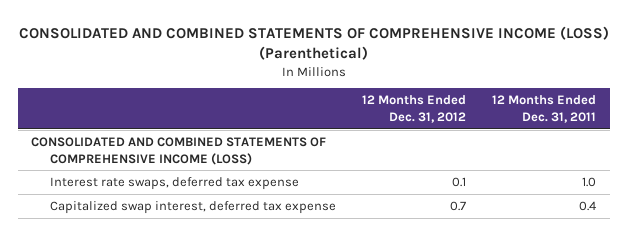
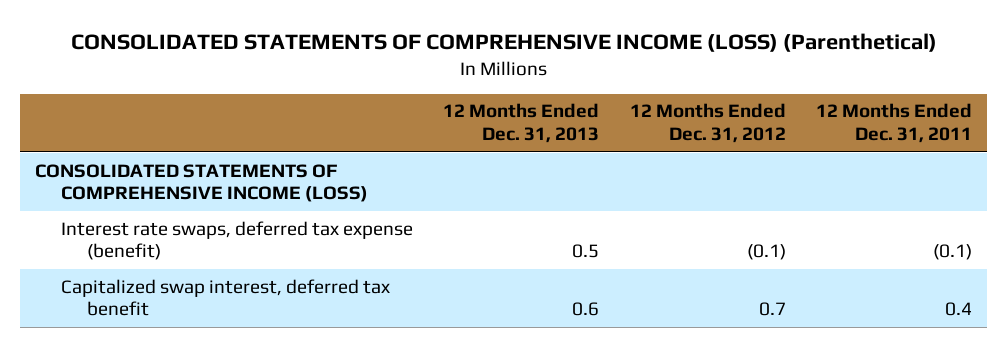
[18,25,609,60] CONSOLIDATED AND COMBINED STATEMENTS OF COMPREHENSIVE INCOME (LOSS) (Parenthetical) -> [70,33,937,53] CONSOLIDATED STATEMENTS OF COMPREHENSIVE INCOME (LOSS) (Parenthetical)
none -> [443,103,600,144] 12 Months Ended Dec. 31, 2013
[30,136,326,165] CONSOLIDATED AND COMBINED STATEMENTS OF COMPREHENSIVE INCOME (LOSS) -> [34,163,368,203] CONSOLIDATED STATEMENTS OF COMPREHENSIVE INCOME (LOSS)
[49,176,299,190] Interest rate swaps, deferred tax expense -> [60,220,413,261] Interest rate swaps, deferred tax expense (benefit)
[452,176,467,187] 0.1 -> [746,244,786,261] (0.1)
[582,176,597,187] 1.0 -> [933,244,973,261] (0.1)
[49,200,336,214] Capitalized swap interest, deferred tax expense -> [60,278,390,317] Capitalized swap interest, deferred tax benefit

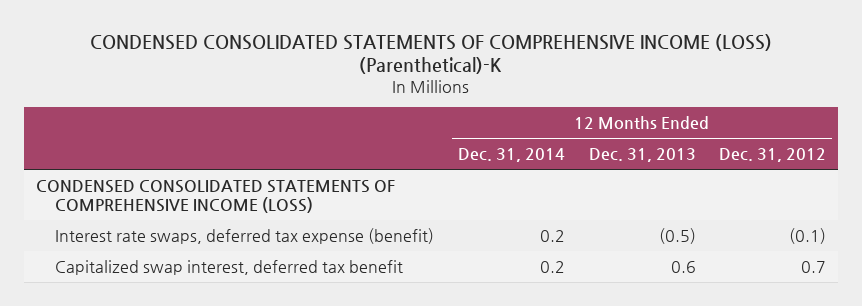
[70,33,937,53] CONSOLIDATED STATEMENTS OF COMPREHENSIVE INCOME (LOSS) (Parenthetical) -> [90,33,773,75] CONDENSED CONSOLIDATED STATEMENTS OF COMPREHENSIVE INCOME (LOSS) (Parenthetical)-K
[816,103,973,144] 12 Months Ended Dec. 31, 2011 -> none
none -> [457,148,565,163] Dec. 31, 2014
[34,163,368,203] CONSOLIDATED STATEMENTS OF COMPREHENSIVE INCOME (LOSS) -> [35,179,395,213] CONDENSED CONSOLIDATED STATEMENTS OF COMPREHENSIVE INCOME (LOSS)
[572,244,600,259] 0.5 -> [658,227,696,244] (0.5)

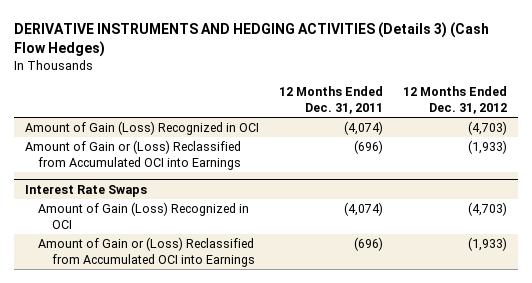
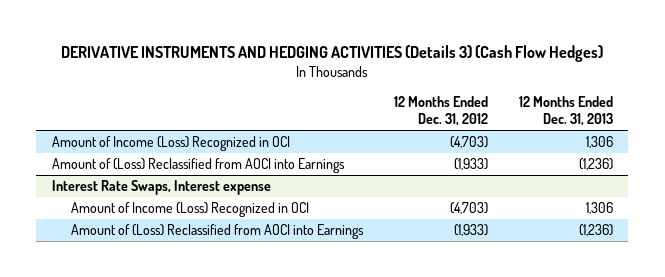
[279,86,384,114] 12 Months Ended Dec. 31, 2011 -> none
none -> [518,95,613,127] 12 Months Ended Dec. 31, 2013
[24,121,259,136] Amount of Gain (Loss) Recognized in OCI -> [51,136,290,152] Amount of Income (Loss) Recognized in OCI
[24,140,242,170] Amount of Gain or (Loss) Reclassified from Accumulated OCI into Earnings -> [51,158,345,174] Amount of (Loss) Reclassified from AOCI into Earnings
[24,184,147,197] Interest Rate Swaps -> [51,180,271,196] Interest Rate Swaps, Interest expense
[38,202,250,229] Amount of Gain (Loss) Recognized in OCI -> [71,202,310,218] Amount of Income (Loss) Recognized in OCI
[38,237,255,267] Amount of Gain or (Loss) Reclassified from Accumulated OCI into Earnings -> [71,224,365,240] Amount of (Loss) Reclassified from AOCI into Earnings

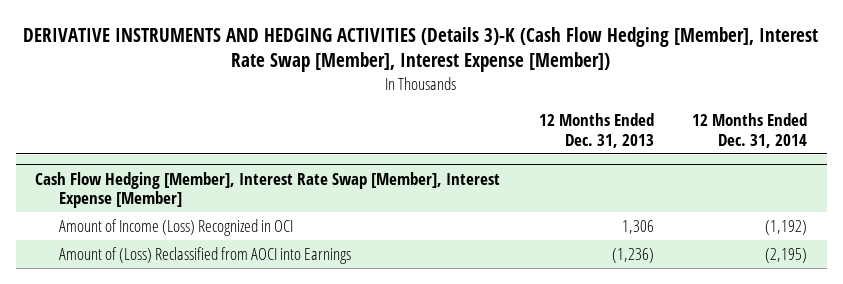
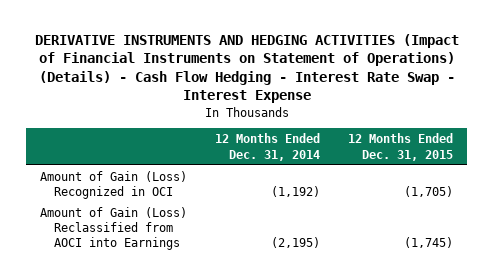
[23,26,819,73] DERIVATIVE INSTRUMENTS AND HEDGING ACTIVITIES (Details 3)-K (Cash Flow Hedging [Member], Interest Rate Swap [Member], Interest Expense [Member]) -> [34,33,459,104] DERIVATIVE INSTRUMENTS AND HEDGING ACTIVITIES (Impact of Financial Instruments on Statement of Operations) (Details) - Cash Flow Hedging - Interest Rate Swap - Interest Expense
[538,113,654,148] 12 Months Ended Dec. 31, 2013 -> none
none -> [348,133,454,161] 12 Months Ended Dec. 31, 2015
[35,171,501,209] Cash Flow Hedging [Member], Interest Rate Swap [Member], Interest Expense [Member] -> none
[59,218,294,236] Amount of Income (Loss) Recognized in OCI -> [40,170,188,200] Amount of Gain (Loss) Recognized in OCI
[59,246,352,264] Amount of (Loss) Reclassified from AOCI into Earnings -> [40,206,188,251] Amount of Gain (Loss) Reclassified from AOCI into Earnings

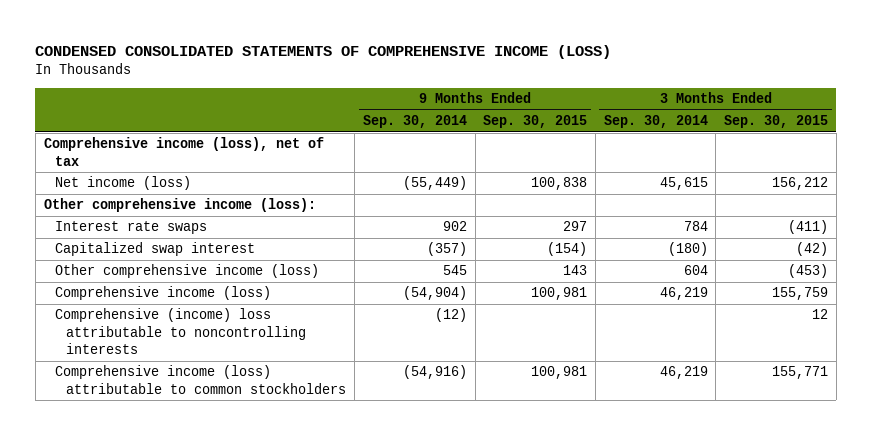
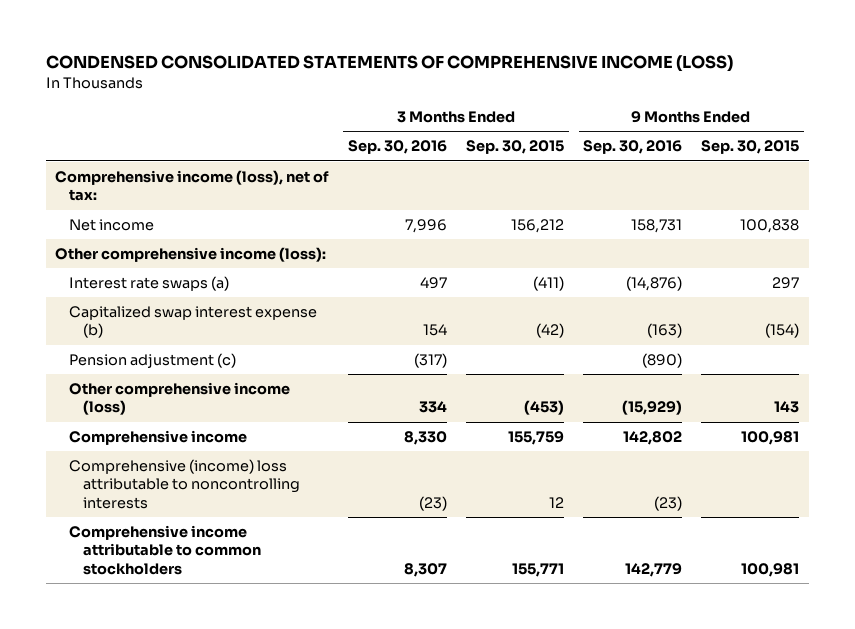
[362,115,467,129] Sep. 30, 2014 -> none
[603,115,708,129] Sep. 30, 2014 -> none
none -> [348,140,448,155] Sep. 30, 2016
none -> [583,140,683,155] Sep. 30, 2016
[43,137,324,166] Comprehensive income (loss), net of tax -> [55,169,330,202] Comprehensive income (loss), net of tax:
[55,176,192,191] Net income (loss) -> [69,218,155,231] Net income
[55,221,208,235] Interest rate swaps -> [69,275,230,291] Interest rate swaps (a)
[55,242,256,257] Capitalized swap interest -> [69,305,318,339] Capitalized swap interest expense (b)
none -> [69,352,237,368] Pension adjustment (c)
[55,286,272,301] Comprehensive income (loss) -> [69,429,248,445] Comprehensive income
[55,365,347,394] Comprehensive income (loss) attributable to common stockholders -> [69,524,262,575] Comprehensive income attributable to common stockholders

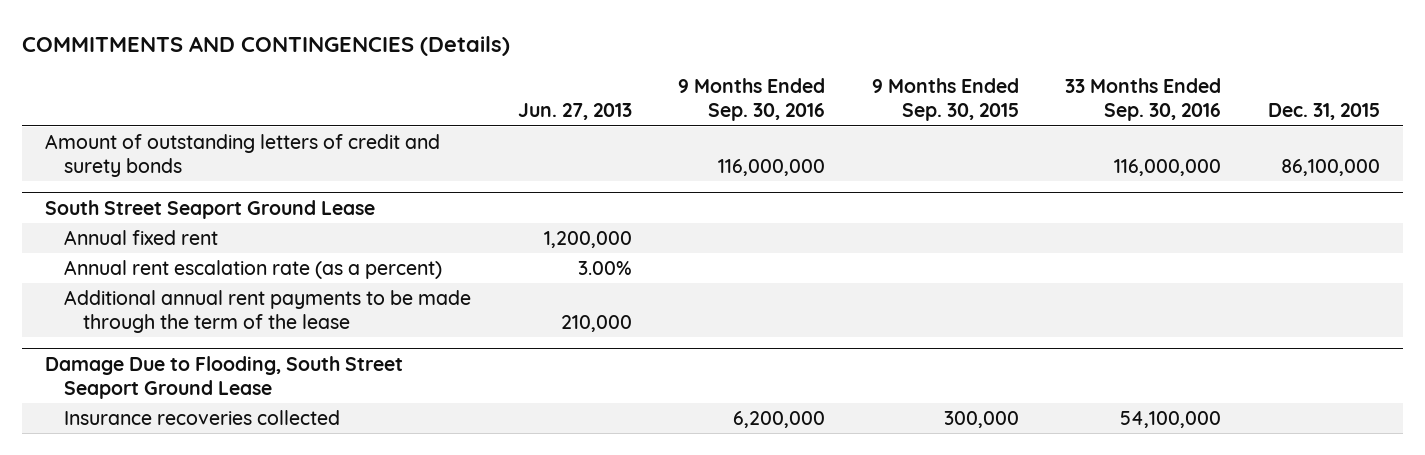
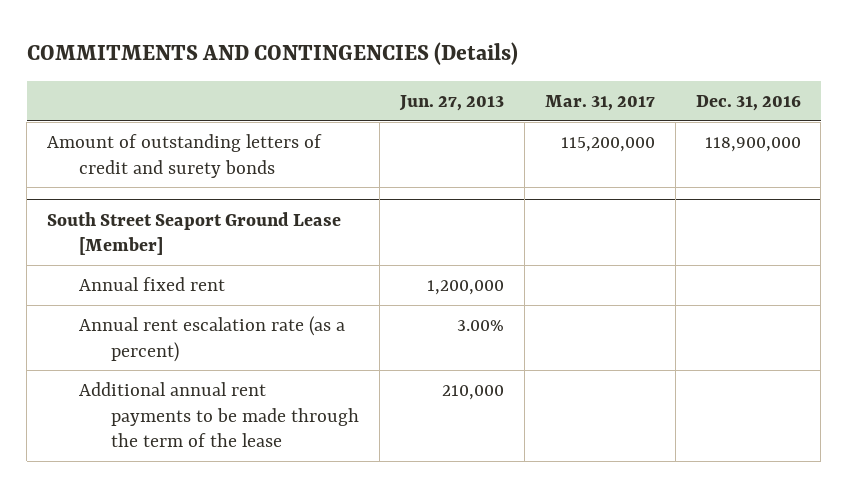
[678,78,826,122] 9 Months Ended Sep. 30, 2016 -> none
[871,78,1019,122] 9 Months Ended Sep. 30, 2015 -> none
[1065,78,1222,122] 33 Months Ended Sep. 30, 2016 -> none
[1267,103,1380,121] Dec. 31, 2015 -> none
none -> [544,94,655,111] Mar. 31, 2017
none -> [695,94,801,111] Dec. 31, 2016
[45,200,376,220] South Street Seaport Ground Lease -> [47,211,342,256] South Street Seaport Ground Lease [Member]
[45,356,404,399] Damage Due to Flooding, South Street Seaport Ground Lease -> none
[64,410,341,426] Insurance recoveries collected -> none

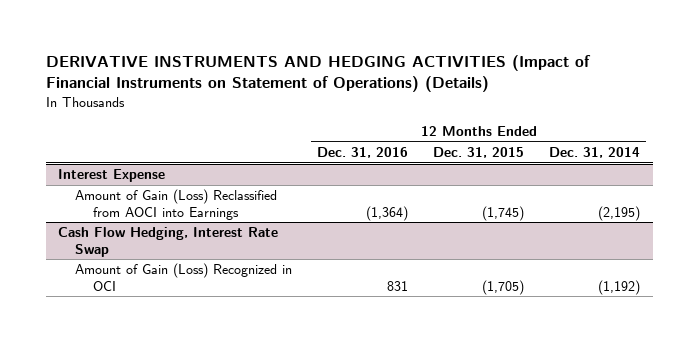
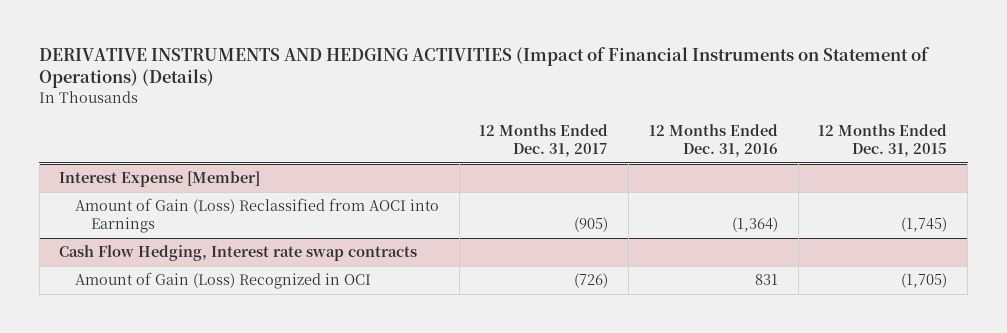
[549,146,641,158] Dec. 31, 2014 -> none
none -> [479,124,609,157] 12 Months Ended Dec. 31, 2017
[58,169,166,183] Interest Expense -> [59,171,261,188] Interest Expense [Member]
[58,227,279,257] Cash Flow Hedging, Interest Rate Swap -> [59,245,418,262] Cash Flow Hedging, Interest rate swap contracts

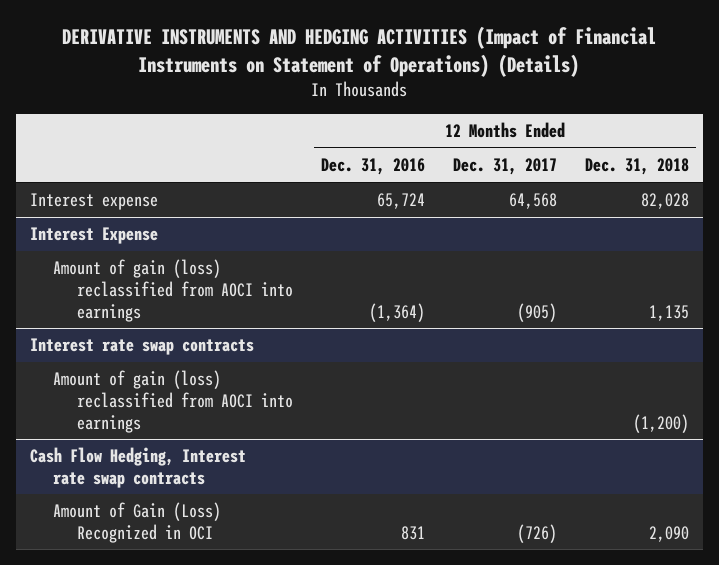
[818,124,948,157] 12 Months Ended Dec. 31, 2015 -> none
none -> [585,158,690,176] Dec. 31, 2018
none -> [29,193,158,211] Interest expense
[59,171,261,188] Interest Expense [Member] -> [29,227,158,245] Interest Expense
[75,198,440,233] Amount of Gain (Loss) Reclassified from AOCI into Earnings -> [53,259,293,322] Amount of gain (loss) reclassified from AOCI into earnings
none -> [29,338,254,356] Interest rate swap contracts
none -> [53,370,293,433] Amount of gain (loss) reclassified from AOCI into earnings

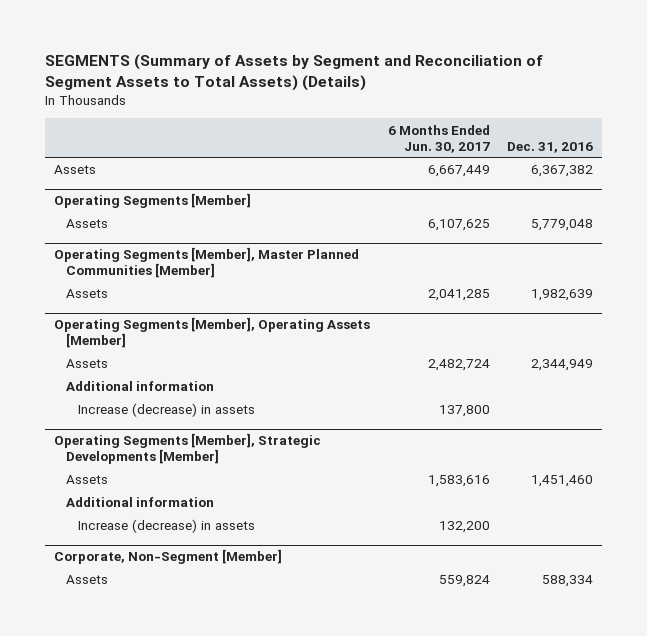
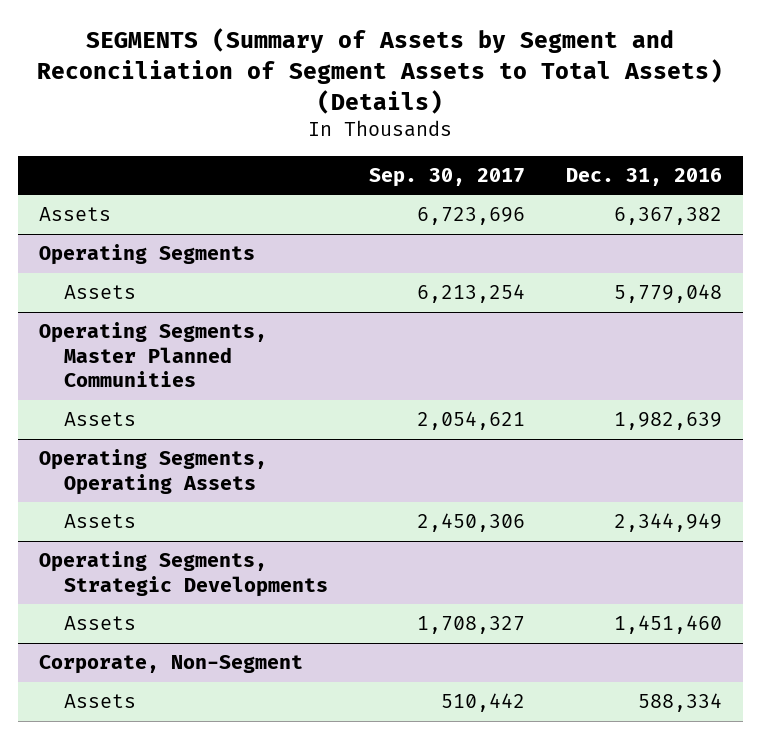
[387,124,490,153] 6 Months Ended Jun. 30, 2017 -> none
none -> [369,167,526,187] Sep. 30, 2017
[53,193,251,209] Operating Segments [Member] -> [38,244,255,266] Operating Segments
[53,247,359,279] Operating Segments [Member], Master Planned Communities [Member] -> [38,322,267,388] Operating Segments, Master Planned Communities
[53,317,370,349] Operating Segments [Member], Operating Assets [Member] -> [38,449,267,495] Operating Segments, Operating Assets
[66,381,215,392] Additional information -> none
[78,403,256,418] Increase (decrease) in assets -> none
[53,433,321,465] Operating Segments [Member], Strategic Developments [Member] -> [38,551,328,597] Operating Segments, Strategic Developments
[66,497,215,508] Additional information -> none
[78,519,256,534] Increase (decrease) in assets -> none
[53,549,282,565] Corporate, Non-Segment [Member] -> [38,655,303,675] Corporate, Non-Segment

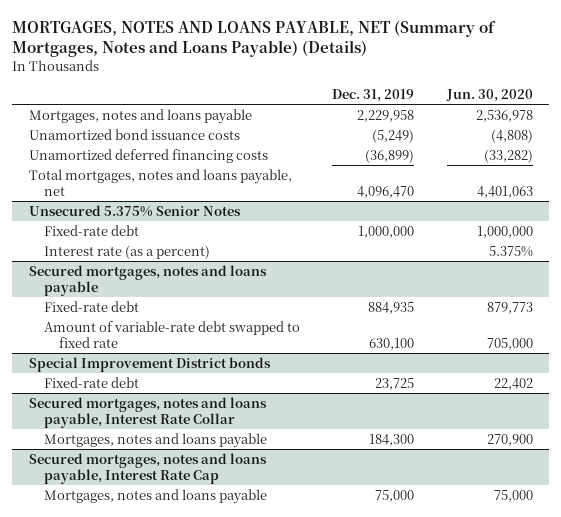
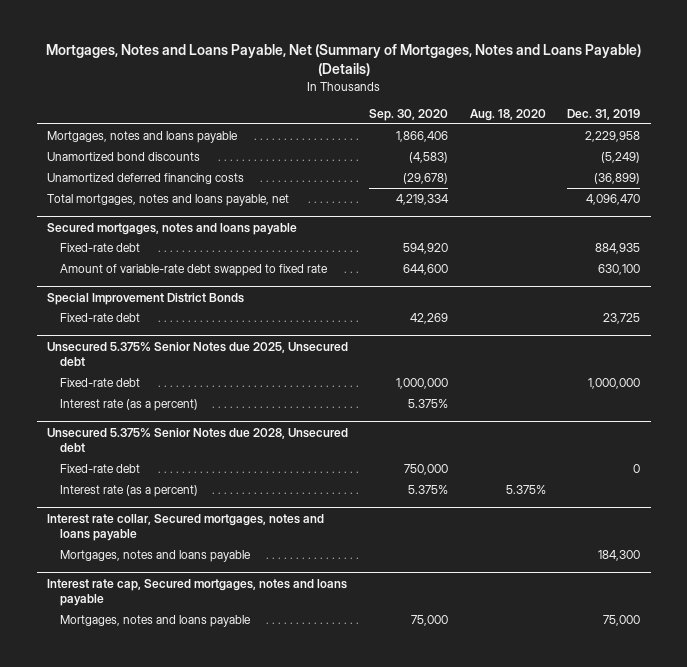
[12,19,497,58] MORTGAGES, NOTES AND LOANS PAYABLE, NET (Summary of Mortgages, Notes and Loans Payable) (Details) -> [45,44,641,77] Mortgages, Notes and Loans Payable, Net (Summary of Mortgages, Notes and Loans Payable) (Details)
[445,89,533,103] Jun. 30, 2020 -> none
none -> [369,108,449,121] Sep. 30, 2020
none -> [469,108,546,121] Aug. 18, 2020
[28,128,240,140] Unamortized bond issuance costs -> [47,151,201,161] Unamortized bond discounts
[28,204,241,217] Unsecured 5.375% Senior Notes -> none
[43,224,139,236] Fixed-rate debt -> none
[43,244,210,259] Interest rate (as a percent) -> none
[28,356,271,372] Special Improvement District bonds -> [47,292,245,305] Special Improvement District Bonds
none -> [47,341,349,366] Unsecured 5.375% Senior Notes due 2025, Unsecured debt
none -> [59,377,140,387] Fixed-rate debt
none -> [59,398,198,411] Interest rate (as a percent)
none -> [47,427,349,452] Unsecured 5.375% Senior Notes due 2028, Unsecured debt
none -> [59,463,140,473] Fixed-rate debt
none -> [59,484,198,497] Interest rate (as a percent)
[28,396,267,428] Secured mortgages, notes and loans payable, Interest Rate Collar -> [47,513,325,541] Interest rate collar, Secured mortgages, notes and loans payable
[28,452,267,484] Secured mortgages, notes and loans payable, Interest Rate Cap -> [47,578,348,606] Interest rate cap, Secured mortgages, notes and loans payable

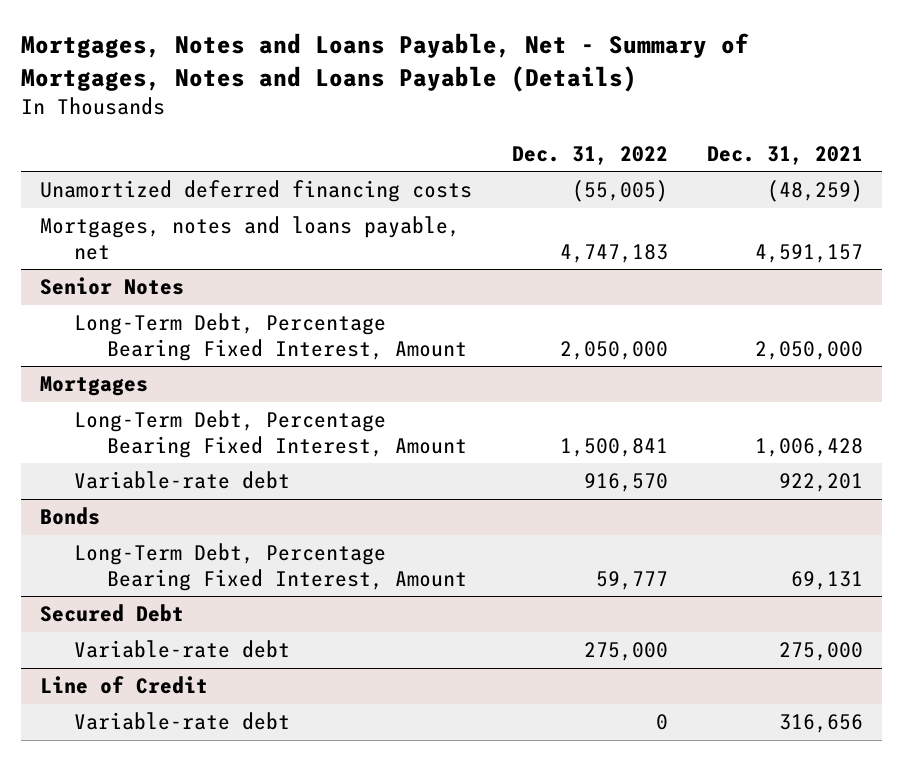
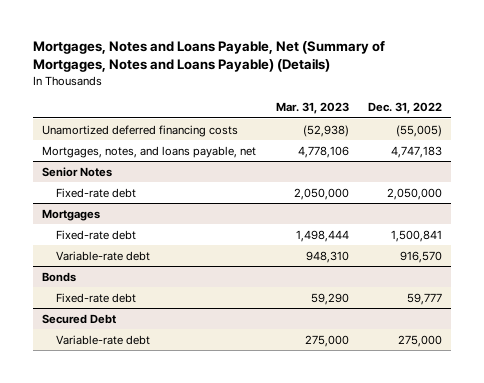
[20,33,749,92] Mortgages, Notes and Loans Payable, Net - Summary of Mortgages, Notes and Loans Payable (Details) -> [32,41,385,73] Mortgages, Notes and Loans Payable, Net (Summary of Mortgages, Notes and Loans Payable) (Details)
[706,145,863,165] Dec. 31, 2021 -> none
none -> [275,102,349,115] Mar. 31, 2023
[40,216,461,260] Mortgages, notes and loans payable, net -> [42,145,257,158] Mortgages, notes, and loans payable, net
[73,313,468,361] Long-Term Debt, Percentage Bearing Fixed Interest, Amount -> [56,187,137,198] Fixed-rate debt
[73,410,468,458] Long-Term Debt, Percentage Bearing Fixed Interest, Amount -> [56,229,137,240] Fixed-rate debt
[73,543,468,591] Long-Term Debt, Percentage Bearing Fixed Interest, Amount -> [56,292,137,303] Fixed-rate debt
[40,676,209,695] Line of Credit -> none
[73,712,290,731] Variable-rate debt -> none

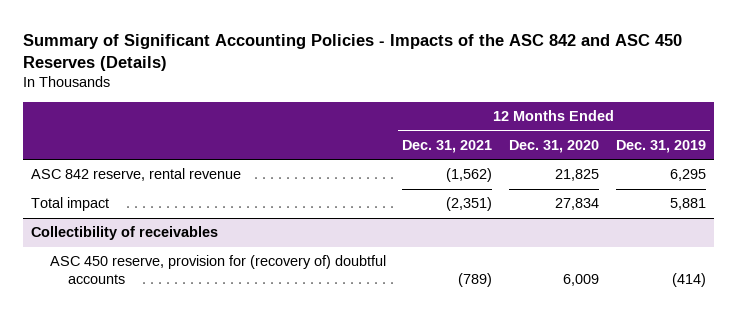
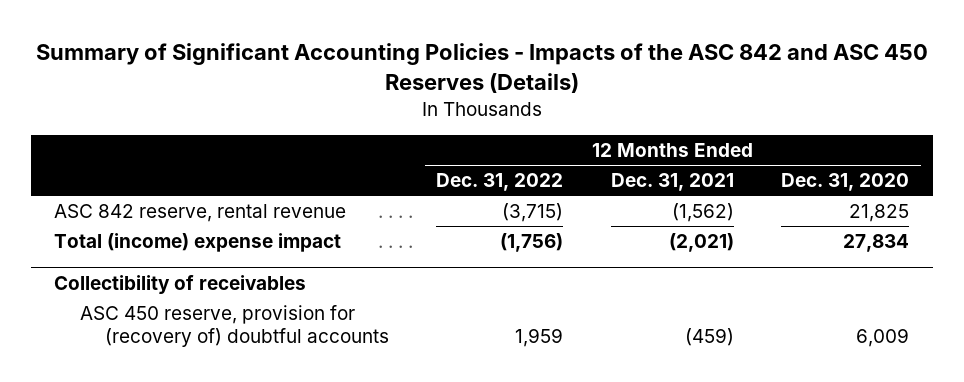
[615,140,706,154] Dec. 31, 2019 -> none
none -> [436,173,564,192] Dec. 31, 2022
[31,197,110,212] Total impact -> [54,232,342,252] Total (income) expense impact
[446,197,493,212] (2,351) -> [668,232,734,252] (2,021)
[458,273,493,288] (789) -> [684,328,734,347] (459)

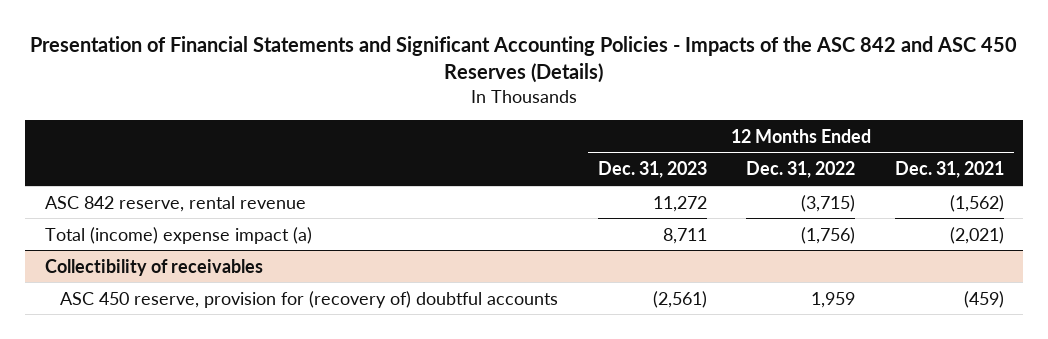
[35,43,928,94] Summary of Significant Accounting Policies - Impacts of the ASC 842 and ASC 450 Reserves (Details) -> [30,36,1018,84] Presentation of Financial Statements and Significant Accounting Policies - Impacts of the ASC 842 and ASC 450 Reserves (Details)
[781,173,910,192] Dec. 31, 2020 -> none
none -> [597,161,707,179] Dec. 31, 2023
[54,232,342,252] Total (income) expense impact -> [44,226,312,244] Total (income) expense impact (a)

